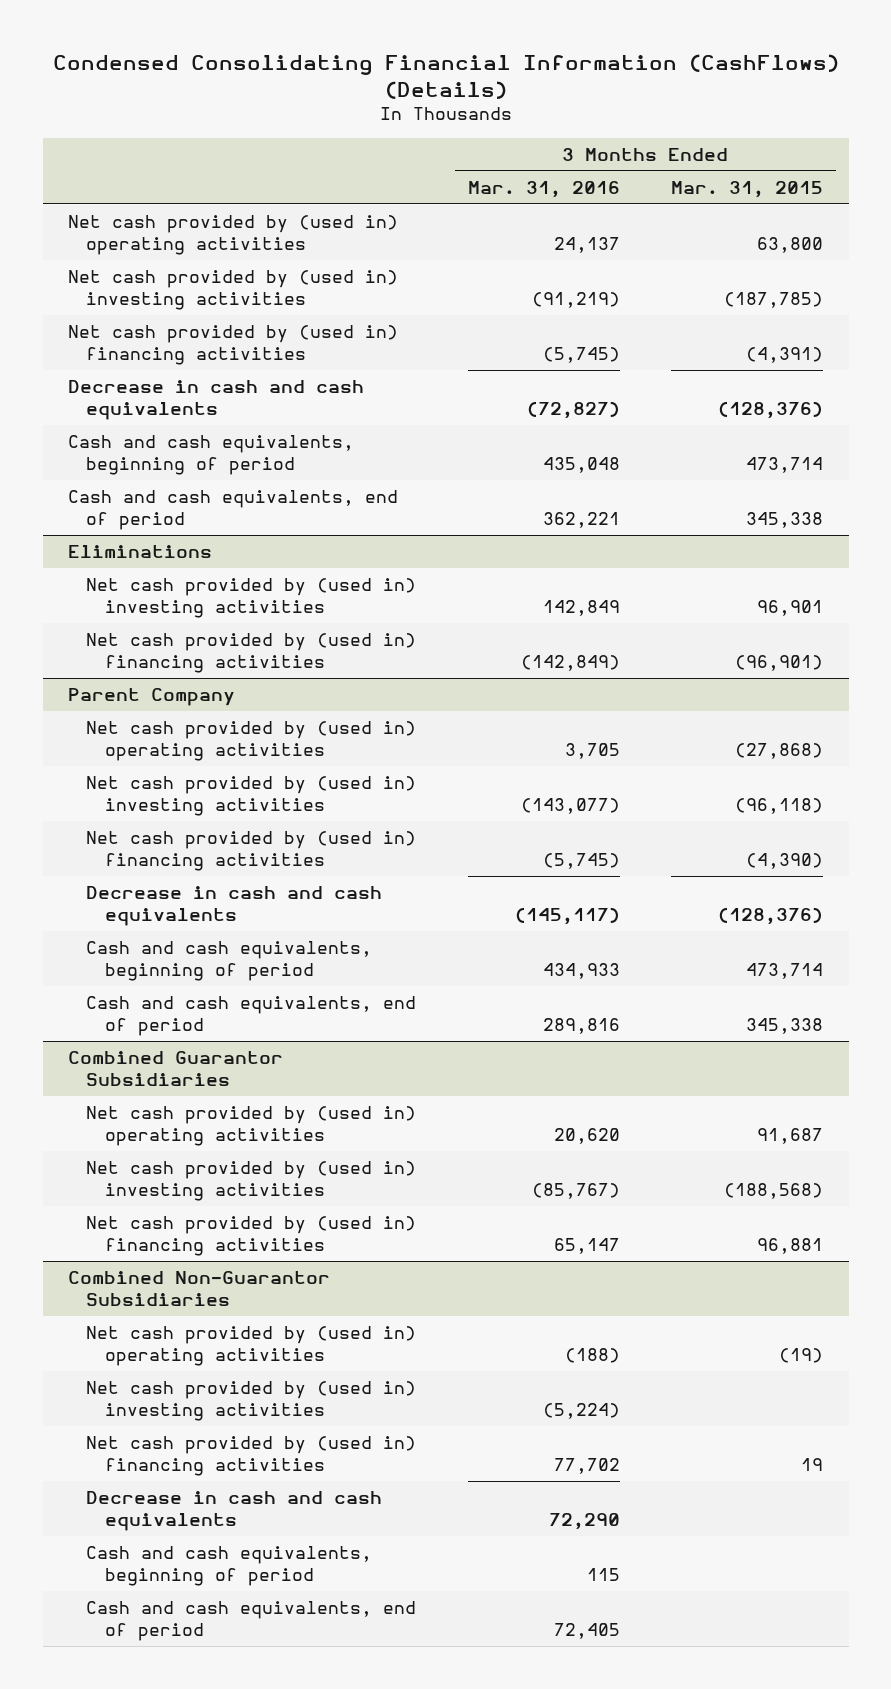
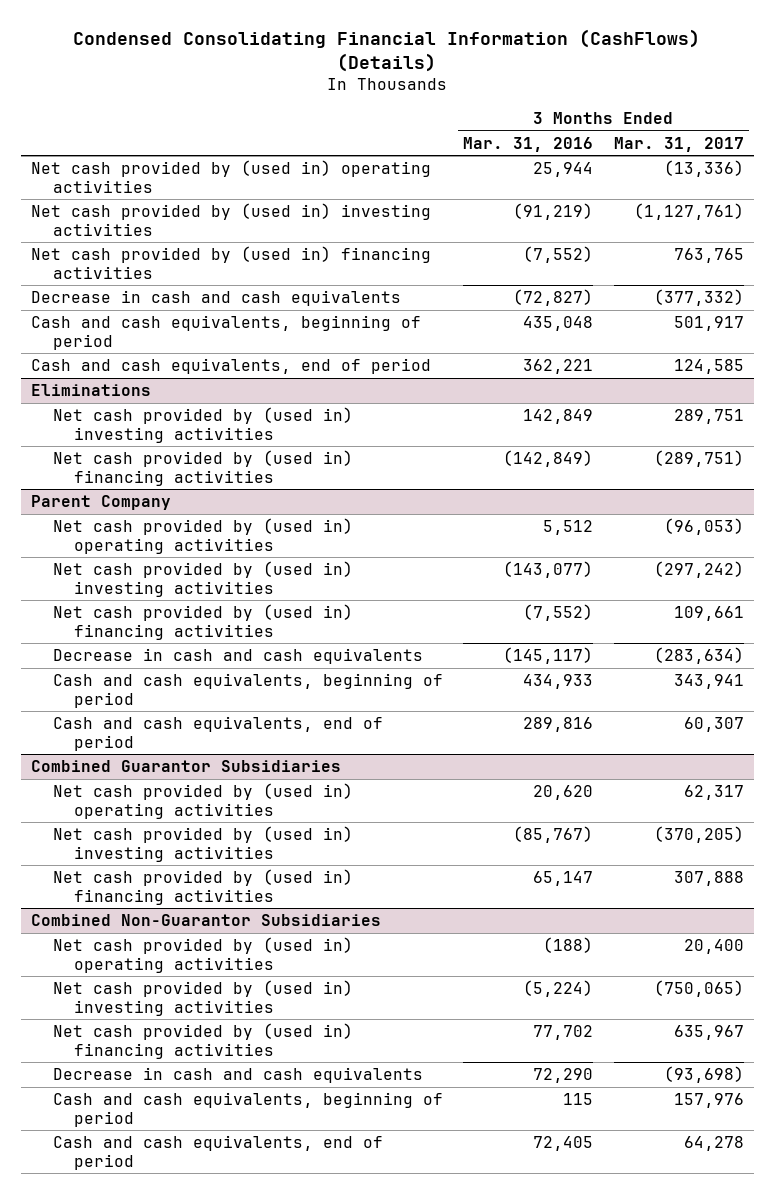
[671,180,824,198] Mar. 31, 2015 -> none
none -> [613,136,744,152] Mar. 31, 2017
[553,237,620,254] 24,137 -> [533,162,594,178] 25,944
[542,347,620,364] (5,745) -> [523,246,594,264] (7,552)
[564,743,620,760] 3,705 -> [543,520,594,536] 5,512
[542,853,620,870] (5,745) -> [523,604,594,622] (7,552)

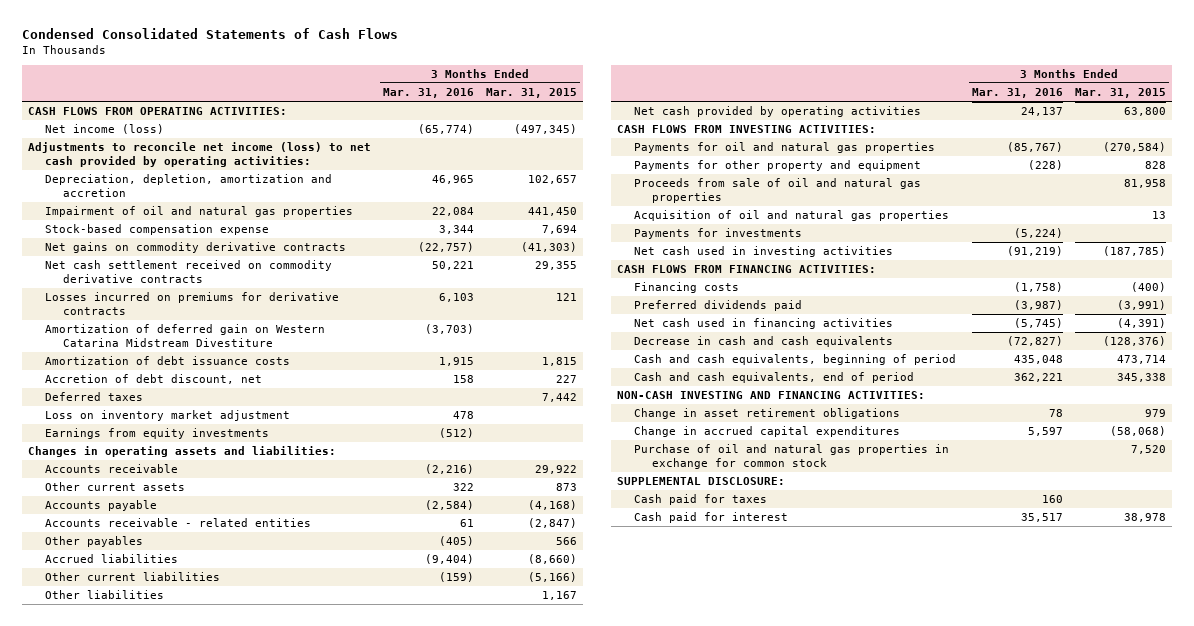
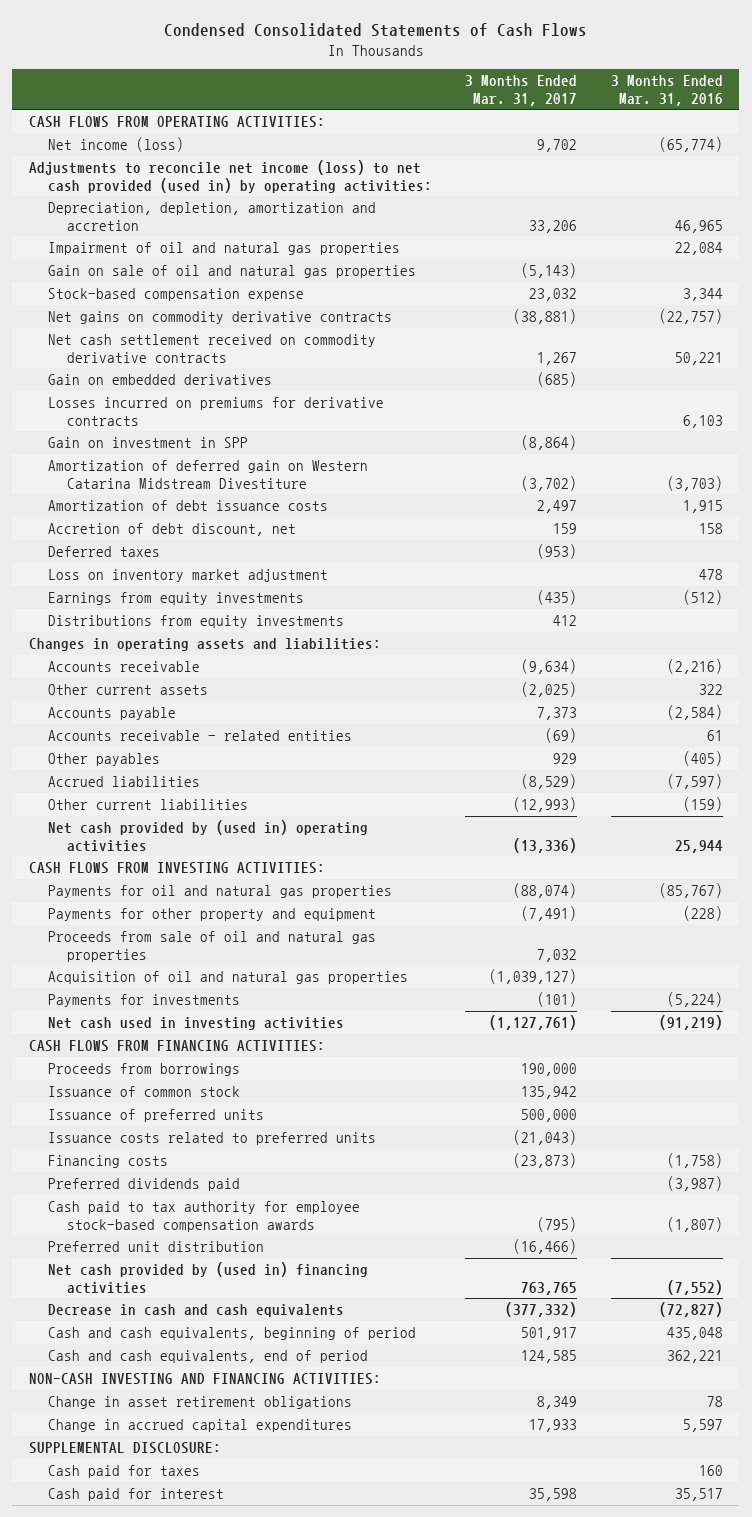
[486,88,578,99] Mar. 31, 2015 -> none
none -> [465,75,578,106] 3 Months Ended Mar. 31, 2017
[27,142,371,167] Adjustments to reconcile net income (loss) to net cash provided by operating activities: -> [29,159,433,193] Adjustments to reconcile net income (loss) to net cash provided (used in) by operating activities:
none -> [48,264,417,278] Gain on sale of oil and natural gas properties
none -> [48,373,273,385] Gain on embedded derivatives
none -> [48,436,249,448] Gain on investment in SPP
none -> [48,614,345,628] Distributions from equity investments
[425,554,475,565] (9,404) -> [666,773,723,789] (7,597)
[45,590,165,600] Other liabilities -> none
[634,106,922,118] Net cash provided by operating activities -> [48,819,369,852] Net cash provided by (used in) operating activities
[1021,107,1064,117] 24,137 -> [674,839,723,853] 25,944
none -> [48,1062,241,1076] Proceeds from borrowings
none -> [48,1085,241,1097] Issuance of common stock
none -> [48,1108,265,1122] Issuance of preferred units
none -> [48,1131,377,1145] Issuance costs related to preferred units
none -> [48,1200,361,1232] Cash paid to tax authority for employee stock-based compensation awards
none -> [48,1240,265,1252] Preferred unit distribution
[634,318,894,330] Net cash used in financing activities -> [48,1261,369,1294] Net cash provided by (used in) financing activities
[1014,318,1064,329] (5,745) -> [666,1279,723,1295] (7,552)
[634,444,950,469] Purchase of oil and natural gas properties in exchange for common stock -> none

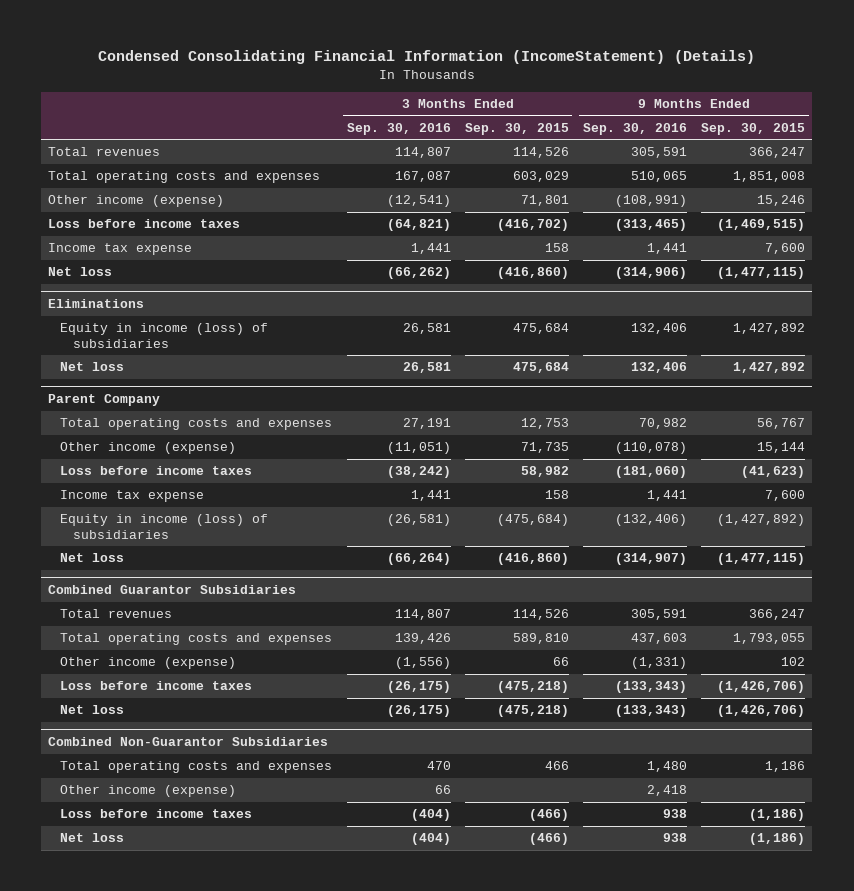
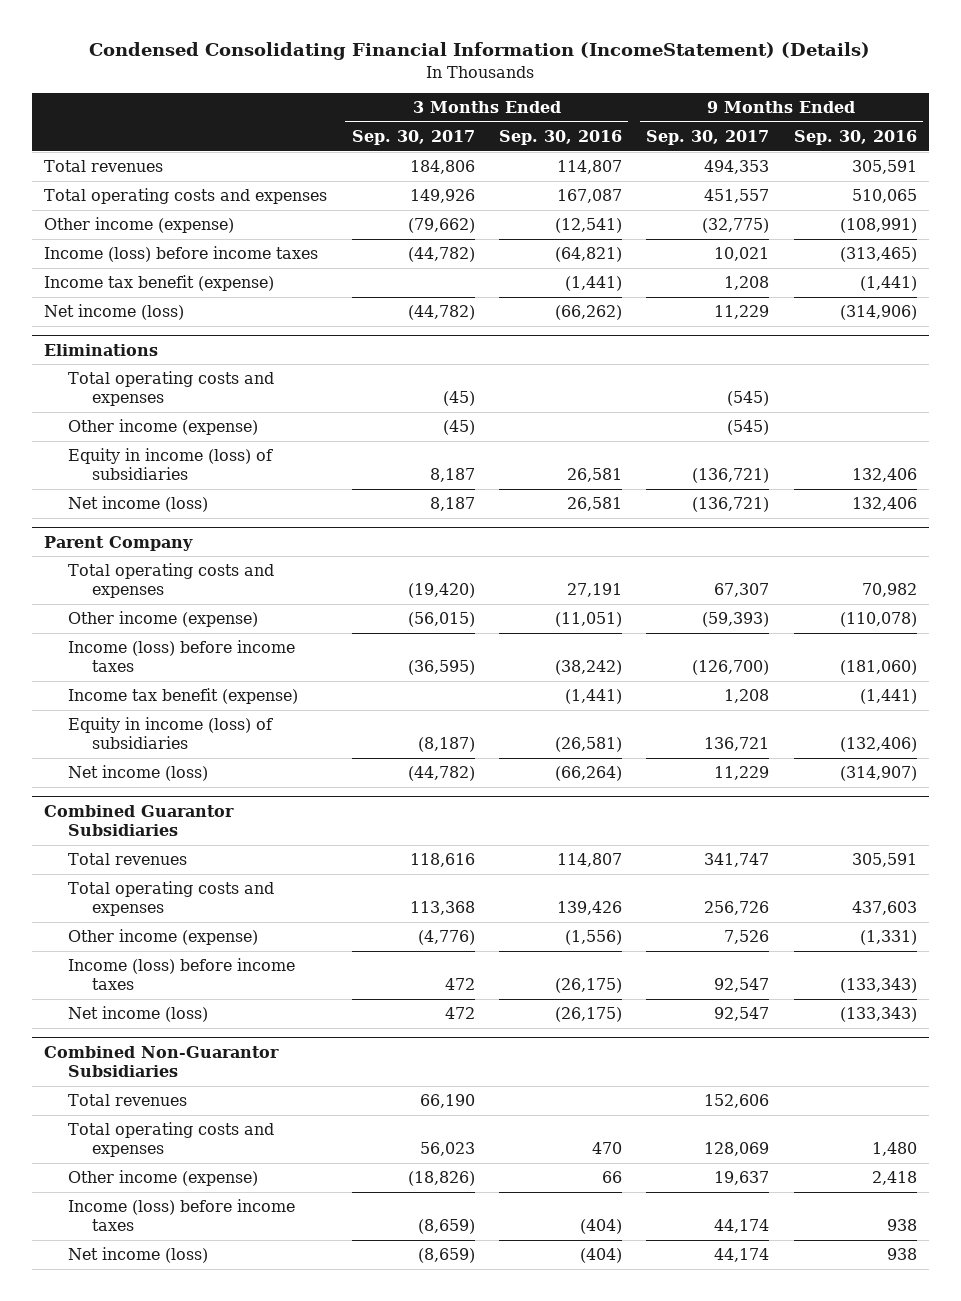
[464,122,569,135] Sep. 30, 2015 -> none
[701,122,806,135] Sep. 30, 2015 -> none
none -> [351,130,475,146] Sep. 30, 2017
none -> [646,130,770,146] Sep. 30, 2017
[48,219,241,229] Loss before income taxes -> [44,246,319,263] Income (loss) before income taxes
[48,243,193,256] Income tax expense -> [44,275,275,292] Income tax benefit (expense)
[410,243,451,255] 1,441 -> [564,276,622,292] (1,441)
[647,243,688,255] 1,441 -> [859,276,917,292] (1,441)
[48,267,113,277] Net loss -> [44,304,185,321] Net income (loss)
none -> [68,371,275,407] Total operating costs and expenses
none -> [68,419,259,436] Other income (expense)
[60,362,125,372] Net loss -> [68,496,209,513] Net income (loss)
[60,466,253,476] Loss before income taxes -> [68,640,296,673] Income (loss) before income taxes
[60,490,205,503] Income tax expense -> [68,688,299,705] Income tax benefit (expense)
[410,490,451,502] 1,441 -> [564,689,622,705] (1,441)
[647,490,688,502] 1,441 -> [859,689,917,705] (1,441)
[60,553,125,563] Net loss -> [68,765,209,782] Net income (loss)
[60,681,253,691] Loss before income taxes -> [68,958,296,991] Income (loss) before income taxes
[60,705,125,715] Net loss -> [68,1006,209,1023] Net income (loss)
none -> [68,1094,188,1107] Total revenues
[60,809,253,819] Loss before income taxes -> [68,1199,296,1232] Income (loss) before income taxes
[60,833,125,843] Net loss -> [68,1247,209,1264] Net income (loss)

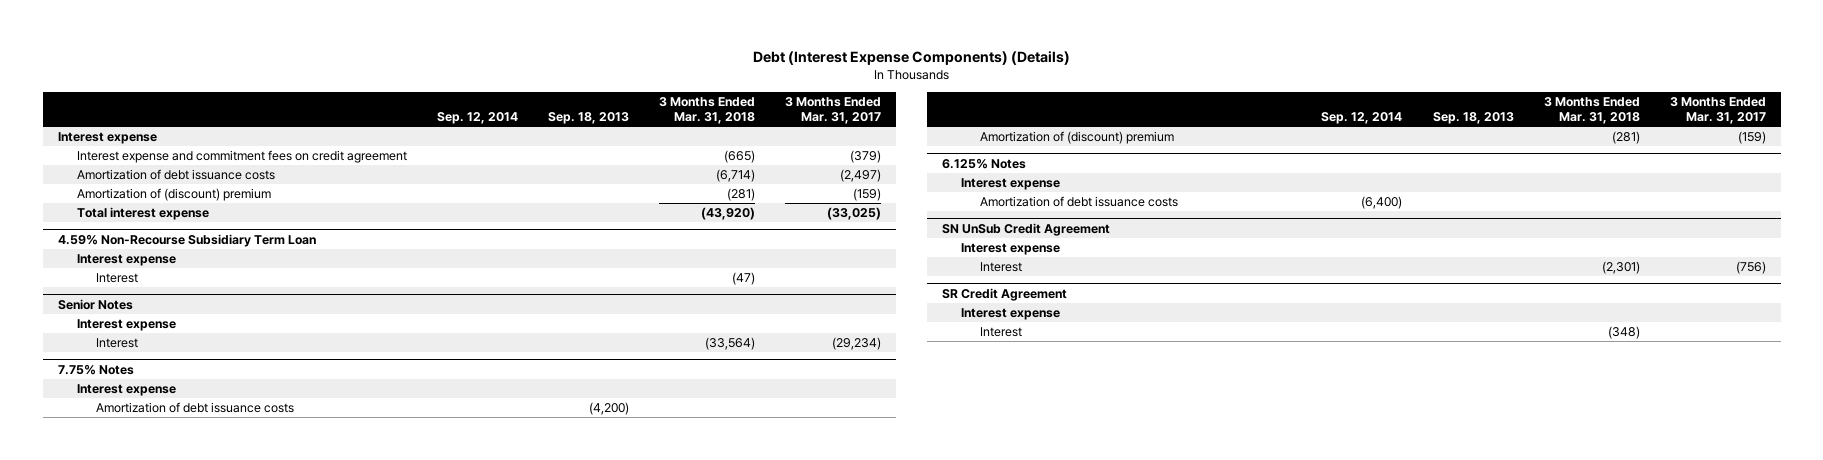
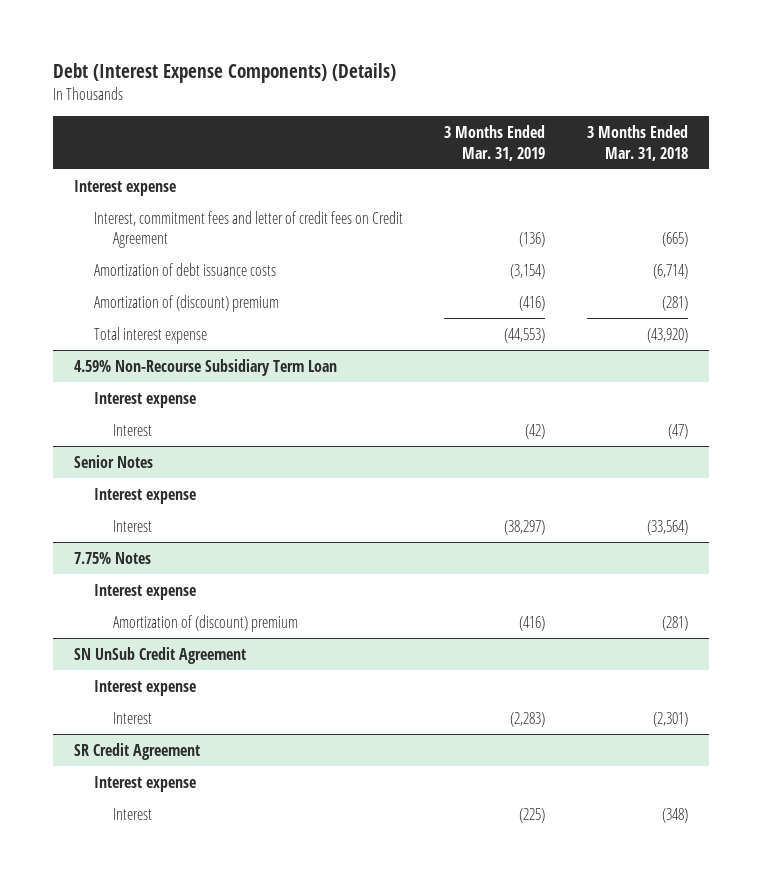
[436,112,518,125] Sep. 12, 2014 -> none
[547,112,629,125] Sep. 18, 2013 -> none
[784,96,881,125] 3 Months Ended Mar. 31, 2017 -> none
none -> [444,124,546,161] 3 Months Ended Mar. 31, 2019
[76,149,407,163] Interest expense and commitment fees on credit agreement -> [93,210,403,249] Interest, commitment fees and letter of credit fees on Credit Agreement
[95,401,294,413] Amortization of debt issuance costs -> none
[942,157,1027,169] 6.125% Notes -> none
[961,177,1061,190] Interest expense -> none
[980,195,1179,207] Amortization of debt issuance costs -> none

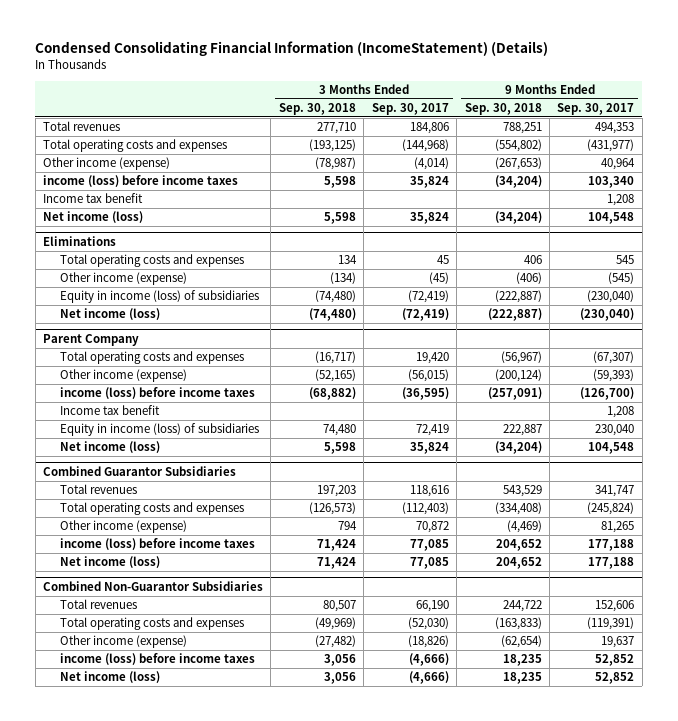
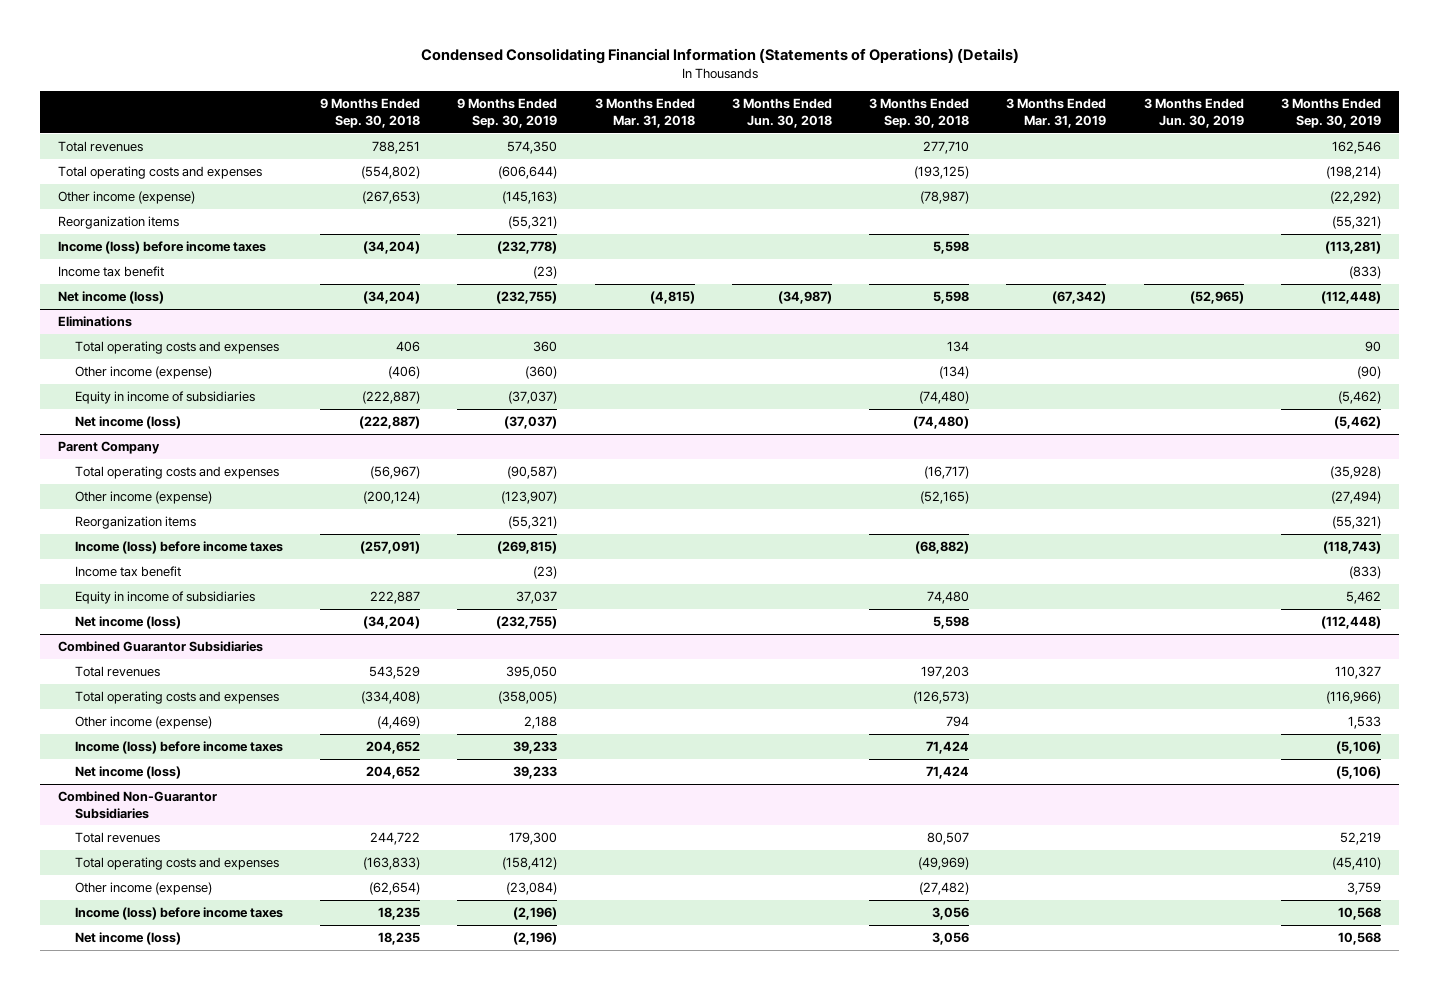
[35,41,549,57] Condensed Consolidating Financial Information (IncomeStatement) (Details) -> [420,48,1019,65] Condensed Consolidating Financial Information (Statements of Operations) (Details)
[371,102,449,115] Sep. 30, 2017 -> none
[557,102,635,115] Sep. 30, 2017 -> none
none -> [457,98,558,129] 9 Months Ended Sep. 30, 2019
none -> [594,98,695,129] 3 Months Ended Mar. 31, 2018
none -> [731,98,832,129] 3 Months Ended Jun. 30, 2018
none -> [1006,98,1107,129] 3 Months Ended Mar. 31, 2019
none -> [1143,98,1244,129] 3 Months Ended Jun. 30, 2019
none -> [1280,98,1381,129] 3 Months Ended Sep. 30, 2019
none -> [58,216,180,230] Reorganization items
[43,175,239,188] income (loss) before income taxes -> [58,241,267,255] Income (loss) before income taxes
[59,290,259,304] Equity in income (loss) of subsidiaries -> [74,391,255,405] Equity in income of subsidiaries
none -> [74,516,196,530] Reorganization items
[59,387,255,400] income (loss) before income taxes -> [74,541,283,555] Income (loss) before income taxes
[59,423,259,437] Equity in income (loss) of subsidiaries -> [74,591,255,605] Equity in income of subsidiaries
[59,538,255,551] income (loss) before income taxes -> [74,741,283,755] Income (loss) before income taxes
[59,653,255,666] income (loss) before income taxes -> [74,907,283,921] Income (loss) before income taxes

